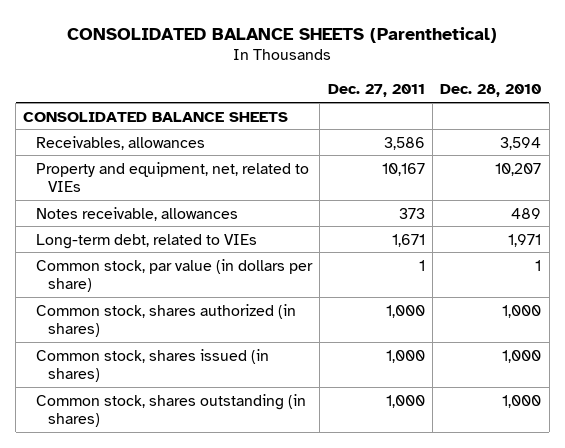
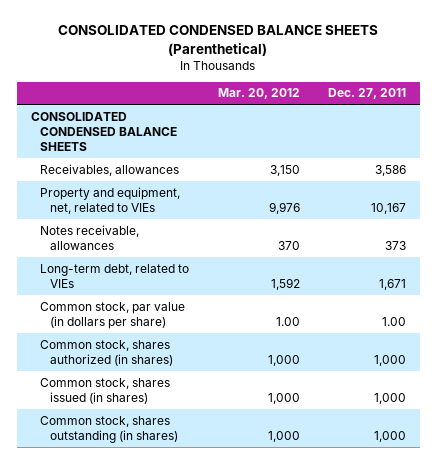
[67,26,498,43] CONSOLIDATED BALANCE SHEETS (Parenthetical) -> [58,25,379,56] CONSOLIDATED CONDENSED BALANCE SHEETS (Parenthetical)
[440,84,542,98] Dec. 28, 2010 -> none
none -> [217,88,300,100] Mar. 20, 2012
[23,111,289,122] CONSOLIDATED BALANCE SHEETS -> [30,111,178,151] CONSOLIDATED CONDENSED BALANCE SHEETS
[418,259,425,271] 1 -> [381,316,406,326] 1.00

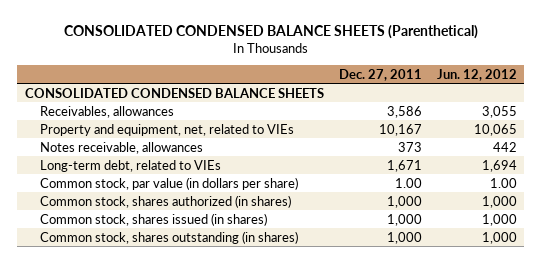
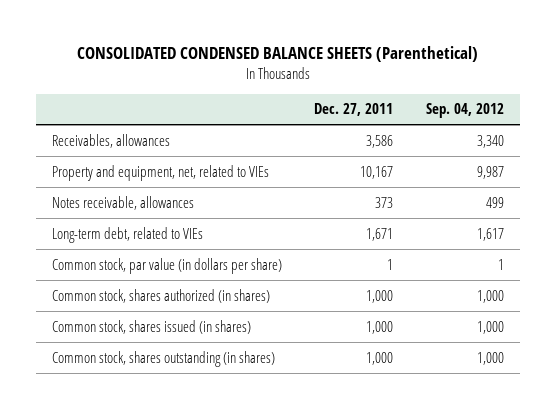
[436,68,517,81] Jun. 12, 2012 -> none
none -> [425,103,504,119] Sep. 04, 2012
[24,87,324,98] CONSOLIDATED CONDENSED BALANCE SHEETS -> none
[394,177,422,188] 1.00 -> [387,258,394,270] 1

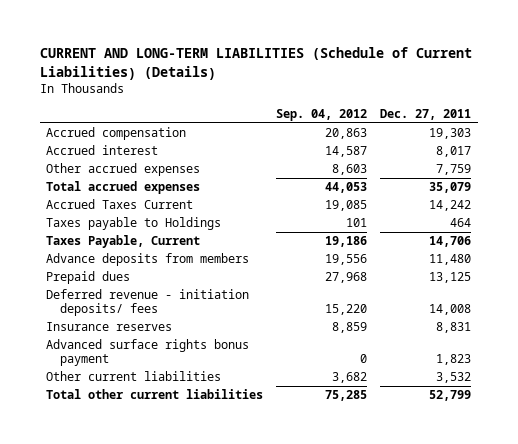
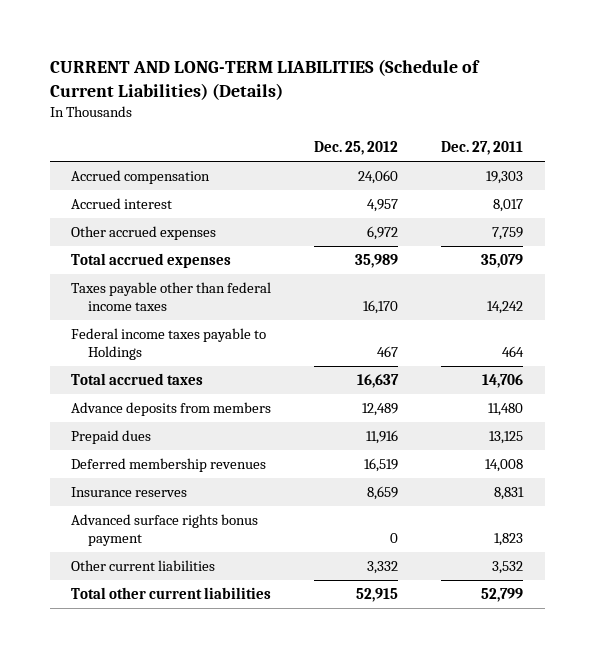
[276,109,368,122] Sep. 04, 2012 -> none
none -> [314,140,399,155] Dec. 25, 2012
[46,199,194,210] Accrued Taxes Current -> [71,282,272,312] Taxes payable other than federal income taxes
[46,217,222,231] Taxes payable to Holdings -> [71,328,267,361] Federal income taxes payable to Holdings
[46,235,201,249] Taxes Payable, Current -> [71,373,204,386] Total accrued taxes
[46,289,250,317] Deferred revenue - initiation deposits/ fees -> [71,458,267,473] Deferred membership revenues

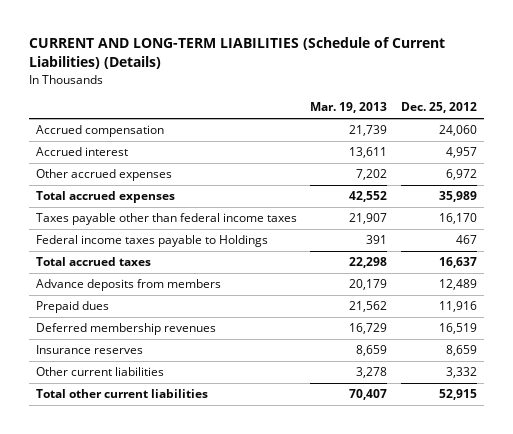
[441,140,524,155] Dec. 27, 2011 -> none
none -> [310,102,388,114] Mar. 19, 2013
[71,514,259,547] Advanced surface rights bonus payment -> none

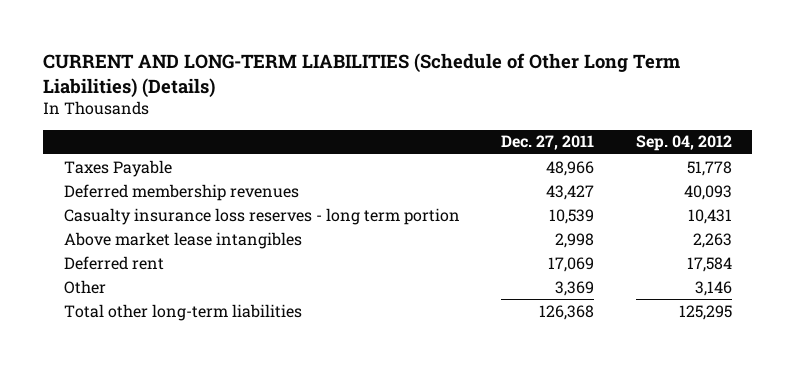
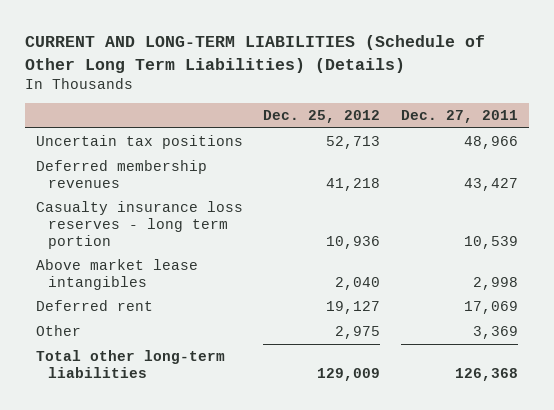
[635,135,732,152] Sep. 04, 2012 -> none
none -> [263,110,381,124] Dec. 25, 2012
[63,159,172,177] Taxes Payable -> [35,135,243,150] Uncertain tax positions

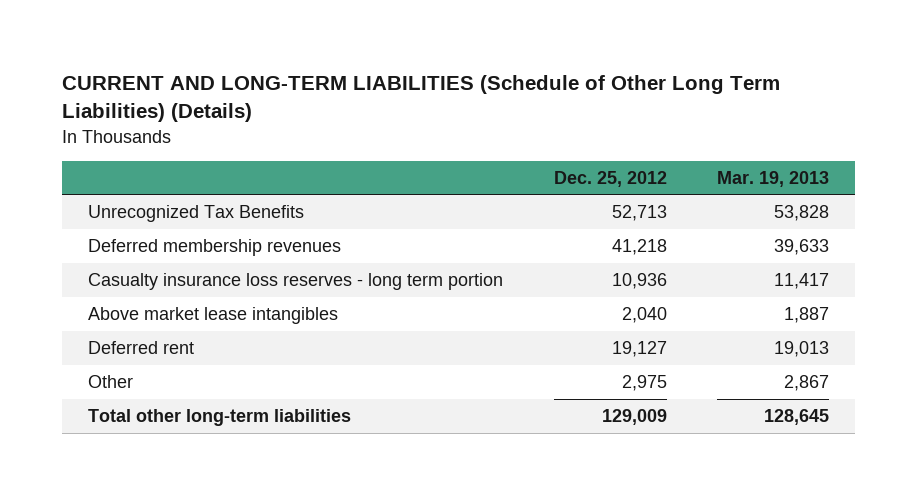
[401,110,519,124] Dec. 27, 2011 -> none
none -> [717,170,830,187] Mar. 19, 2013
[35,135,243,150] Uncertain tax positions -> [87,204,304,222] Unrecognized Tax Benefits

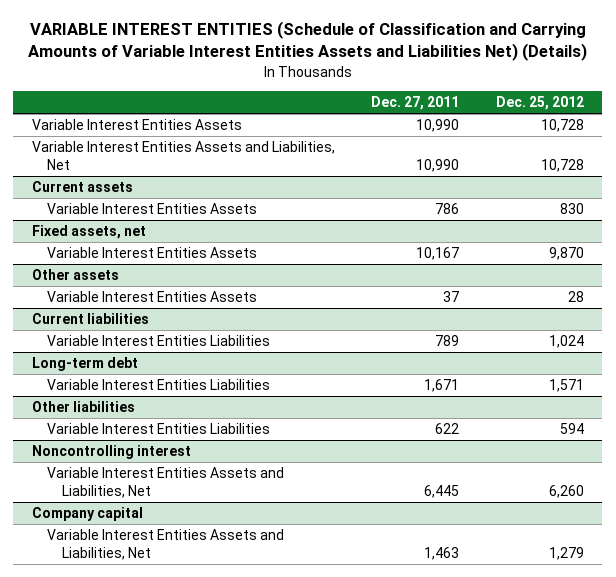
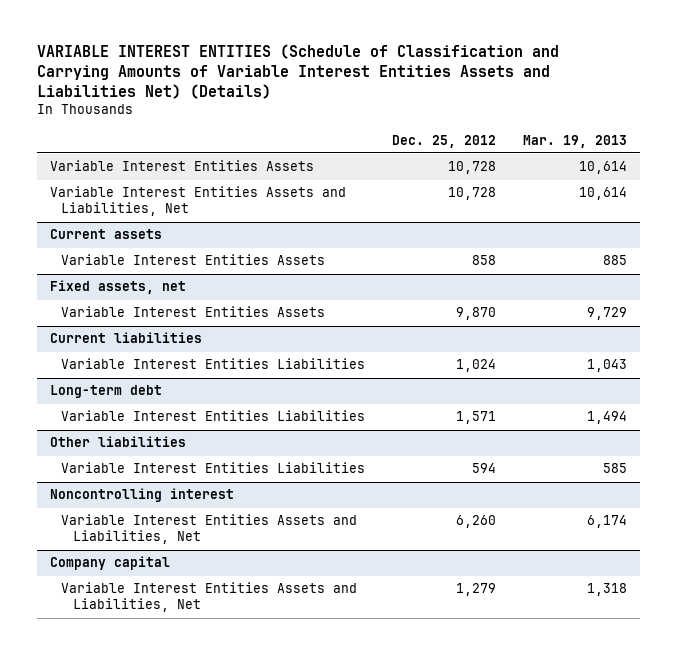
[371,96,460,111] Dec. 27, 2011 -> none
none -> [522,134,627,148] Mar. 19, 2013
[559,203,584,215] 830 -> [472,255,497,266] 858
[31,269,119,281] Other assets -> none
[46,291,257,303] Variable Interest Entities Assets -> none

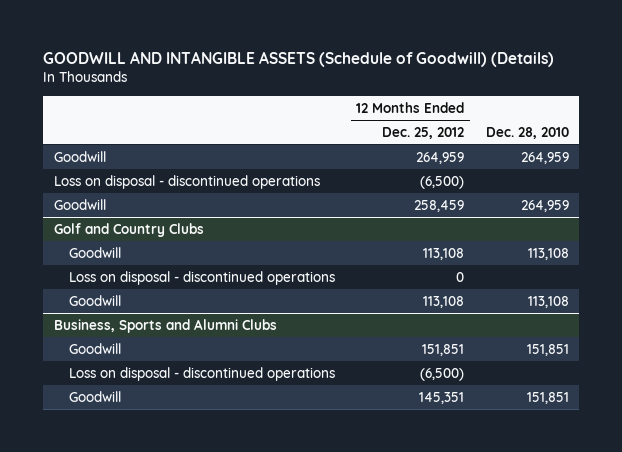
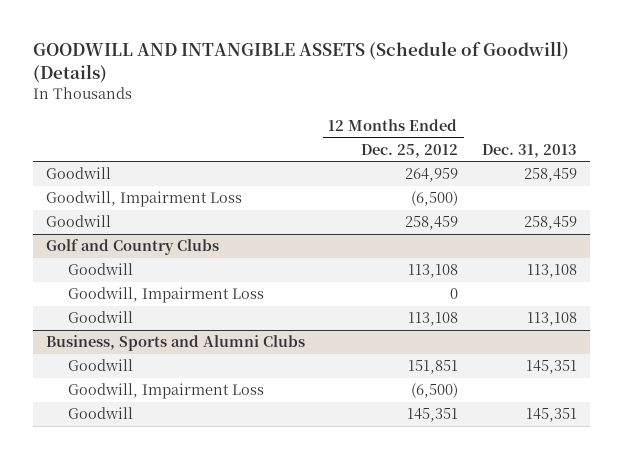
[485,126,569,139] Dec. 28, 2010 -> none
none -> [482,143,578,158] Dec. 31, 2013
[53,174,320,189] Loss on disposal - discontinued operations -> [45,191,242,208] Goodwill, Impairment Loss
[68,270,335,285] Loss on disposal - discontinued operations -> [67,287,264,304] Goodwill, Impairment Loss
[68,366,335,381] Loss on disposal - discontinued operations -> [67,383,264,400] Goodwill, Impairment Loss

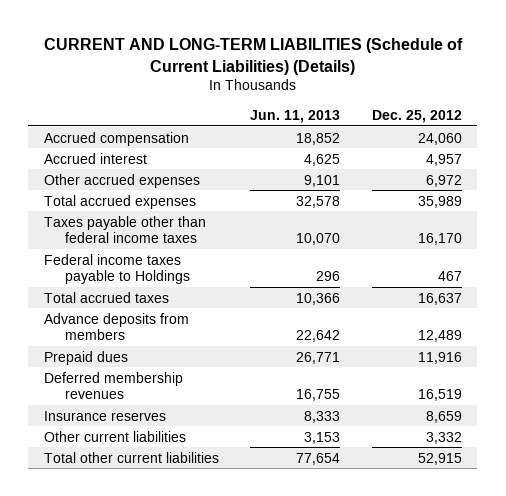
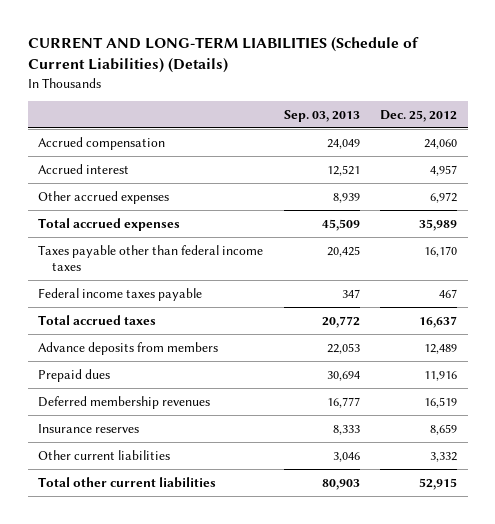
[250,109,341,123] Jun. 11, 2013 -> none
none -> [283,109,360,122] Sep. 03, 2013
[44,253,191,285] Federal income taxes payable to Holdings -> [37,287,202,301] Federal income taxes payable

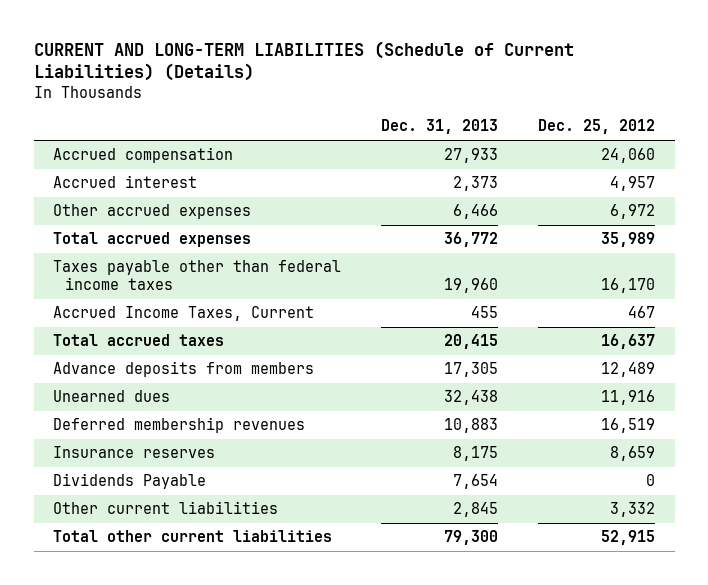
[283,109,360,122] Sep. 03, 2013 -> none
none -> [381,119,499,135] Dec. 31, 2013
[37,287,202,301] Federal income taxes payable -> [53,306,315,322] Accrued Income Taxes, Current
[37,368,110,382] Prepaid dues -> [53,390,171,403] Unearned dues
none -> [53,473,207,490] Dividends Payable

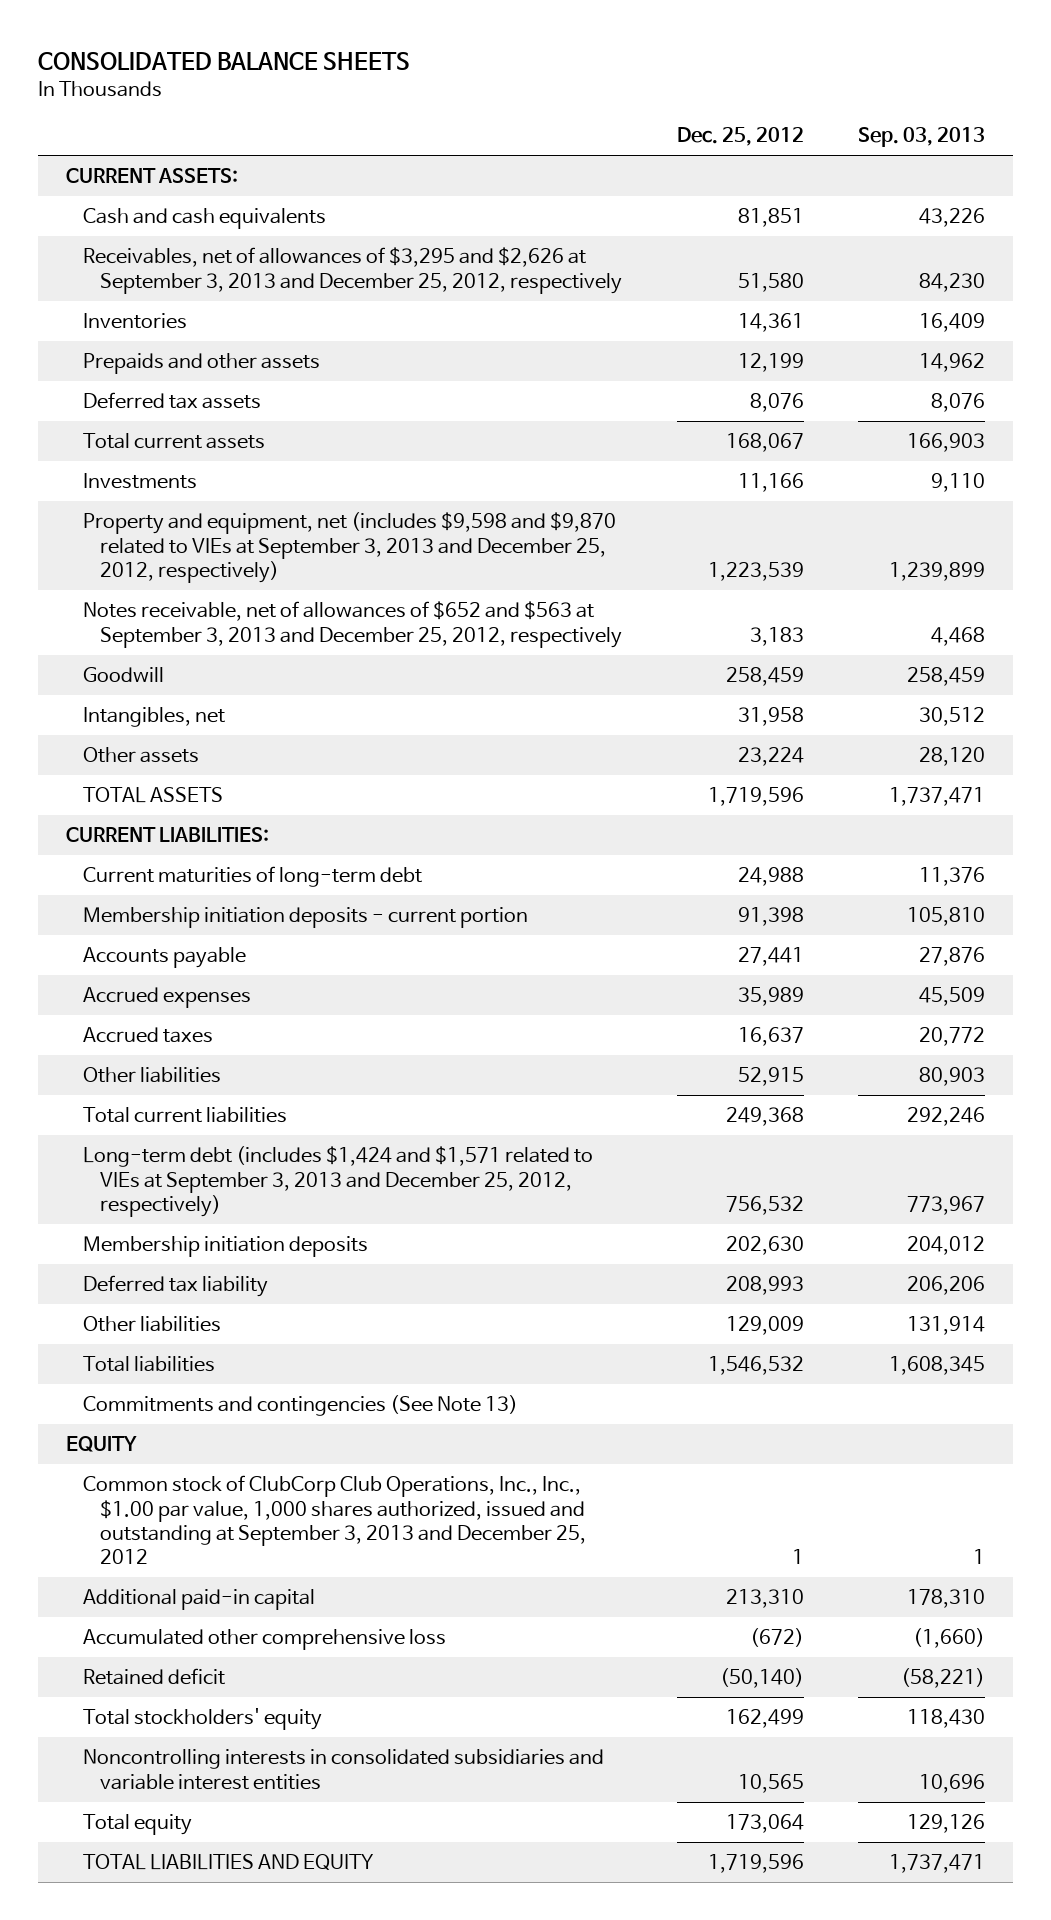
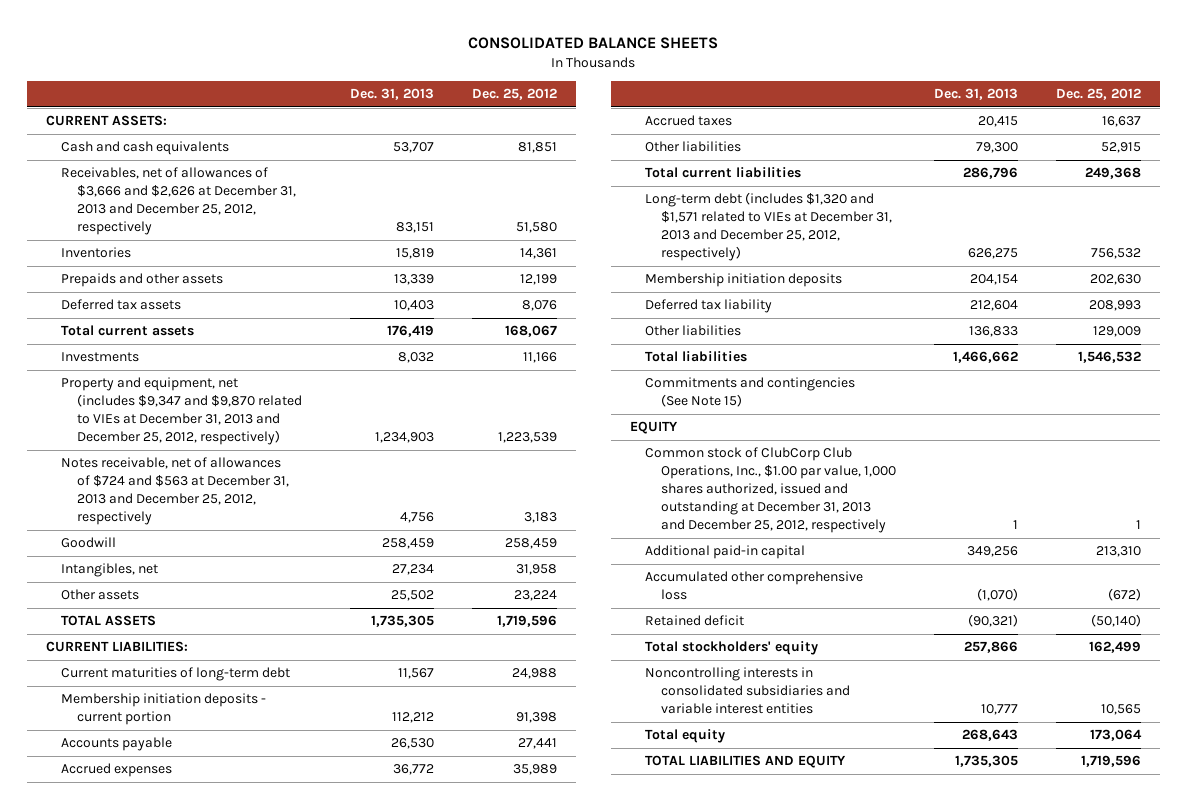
[858,127,986,148] Sep. 03, 2013 -> none
none -> [349,88,434,101] Dec. 31, 2013
[82,247,622,294] Receivables, net of allowances of $3,295 and $2,626 at September 3, 2013 and December 25, 2012, respectively -> [61,167,296,236] Receivables, net of allowances of $3,666 and $2,626 at December 31, 2013 and December 25, 2012, respectively
[82,512,616,584] Property and equipment, net (includes $9,598 and $9,870 related to VIEs at September 3, 2013 and December 25, 2012, respectively) -> [61,377,302,446] Property and equipment, net (includes $9,347 and $9,870 related to VIEs at December 31, 2013 and December 25, 2012, respectively)
[82,601,622,648] Notes receivable, net of allowances of $652 and $563 at September 3, 2013 and December 25, 2012, respectively -> [61,457,289,526] Notes receivable, net of allowances of $724 and $563 at December 31, 2013 and December 25, 2012, respectively
[82,1146,593,1218] Long-term debt (includes $1,424 and $1,571 related to VIEs at September 3, 2013 and December 25, 2012, respectively) -> [645,192,892,262] Long-term debt (includes $1,320 and $1,571 related to VIEs at December 31, 2013 and December 25, 2012, respectively)
[82,1395,518,1417] Commitments and contingencies (See Note 13) -> [645,377,856,408] Commitments and contingencies (See Note 15)
[82,1475,586,1565] Common stock of ClubCorp Club Operations, Inc., Inc., $1.00 par value, 1,000 shares authorized, issued and outstanding at September 3, 2013 and December 25, 2012 -> [645,447,896,534] Common stock of ClubCorp Club Operations, Inc., $1.00 par value, 1,000 shares authorized, issued and outstanding at December 31, 2013 and December 25, 2012, respectively

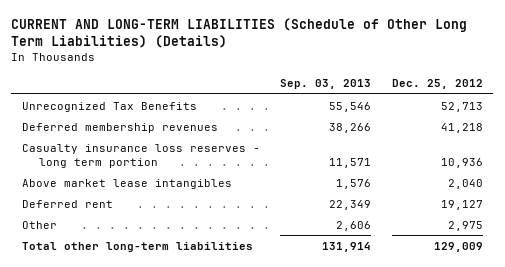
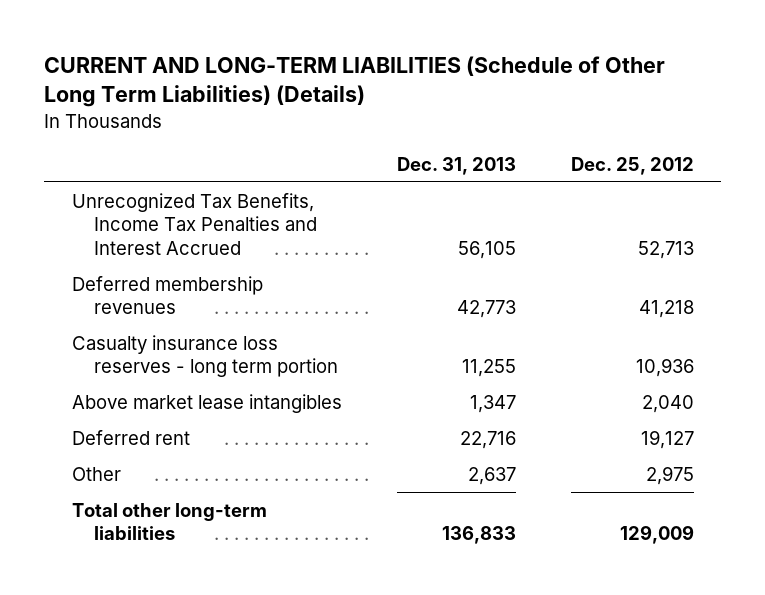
[280,79,372,90] Sep. 03, 2013 -> none
none -> [396,156,516,175] Dec. 31, 2013
[21,101,197,112] Unrecognized Tax Benefits -> [71,192,318,256] Unrecognized Tax Benefits, Income Tax Penalties and Interest Accrued

